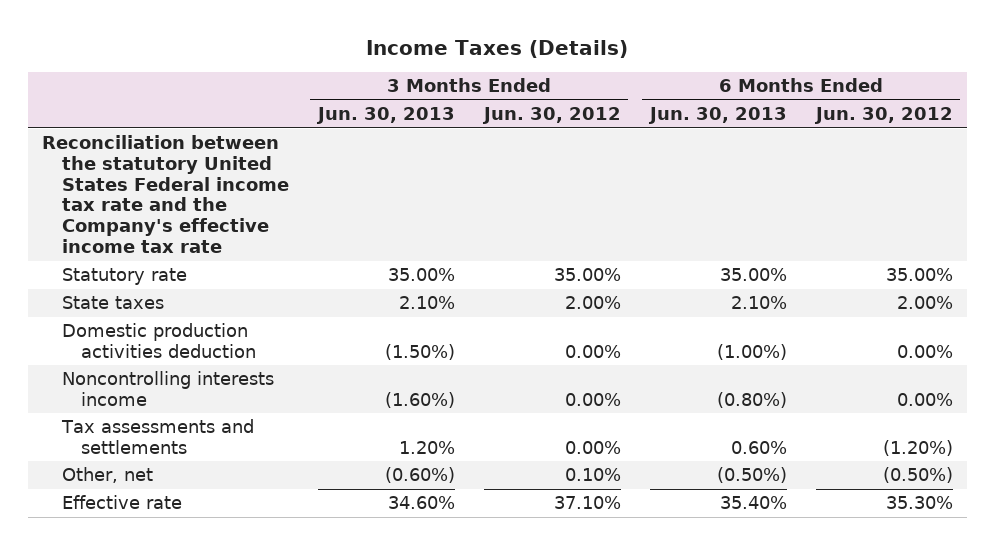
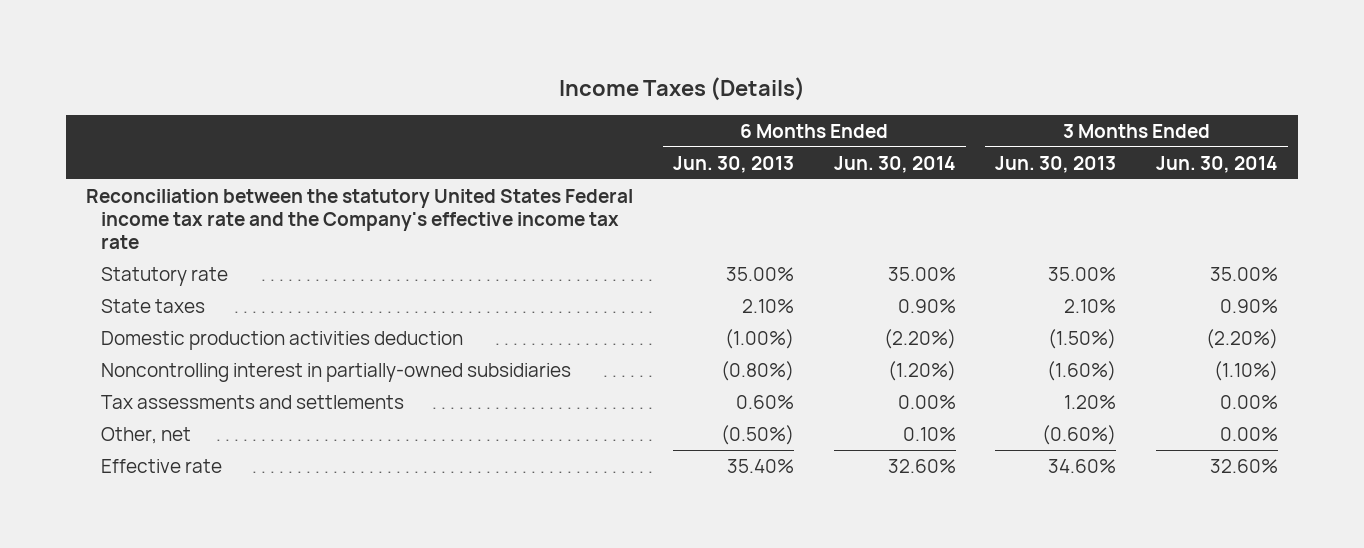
[481,106,621,124] Jun. 30, 2012 -> none
[813,106,953,124] Jun. 30, 2012 -> none
none -> [833,155,956,173] Jun. 30, 2014
none -> [1156,155,1279,173] Jun. 30, 2014
[61,371,274,406] Noncontrolling interests income -> [101,362,572,382] Noncontrolling interest in partially-owned subsidiaries

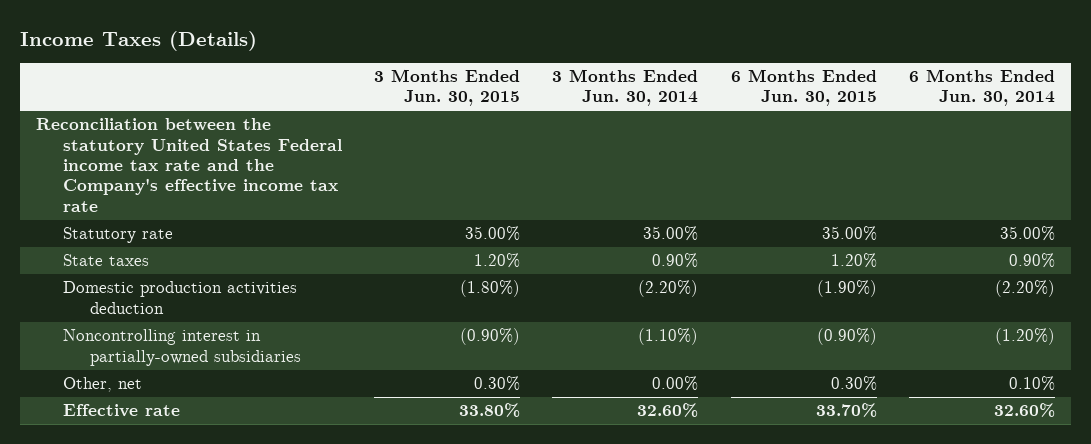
[672,155,794,173] Jun. 30, 2013 -> none
[995,155,1117,173] Jun. 30, 2013 -> none
none -> [373,69,520,107] 3 Months Ended Jun. 30, 2015
none -> [730,69,877,107] 6 Months Ended Jun. 30, 2015
[101,394,405,409] Tax assessments and settlements -> none

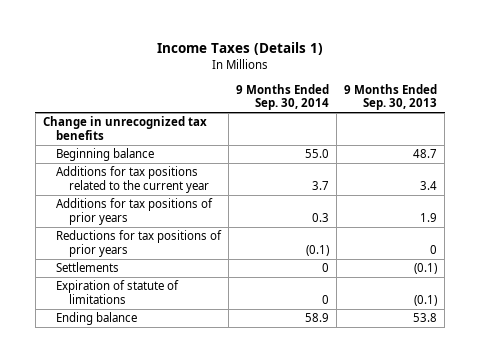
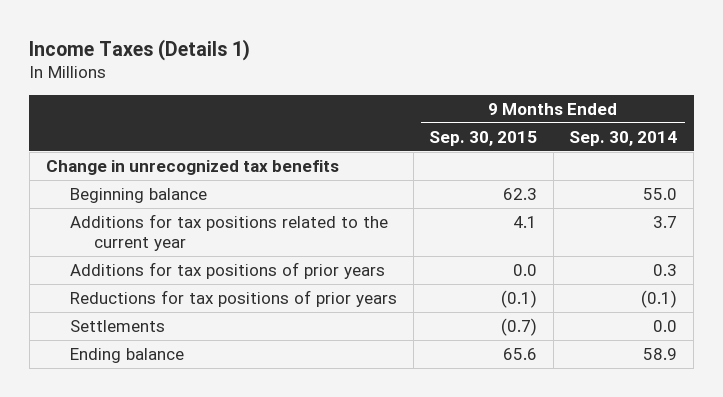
[344,83,438,111] 9 Months Ended Sep. 30, 2013 -> none
none -> [429,130,538,146] Sep. 30, 2015
[55,280,179,304] Expiration of statute of limitations -> none
[321,263,329,273] 0 -> [653,319,678,332] 0.0

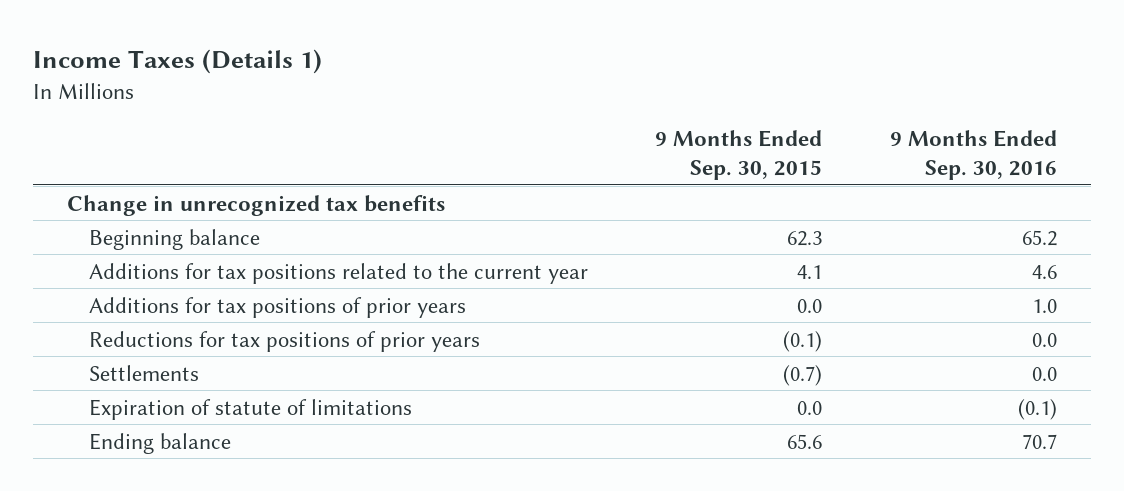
[569,130,678,146] Sep. 30, 2014 -> none
none -> [889,130,1057,180] 9 Months Ended Sep. 30, 2016
none -> [88,398,412,420] Expiration of statute of limitations

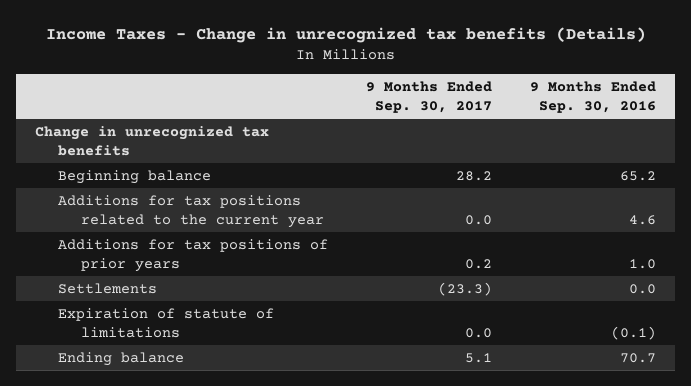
[33,49,323,75] Income Taxes (Details 1) -> [45,27,646,44] Income Taxes - Change in unrecognized tax benefits (Details)
[655,130,823,180] 9 Months Ended Sep. 30, 2015 -> none
none -> [366,80,493,114] 9 Months Ended Sep. 30, 2017
[88,330,480,352] Reductions for tax positions of prior years -> none

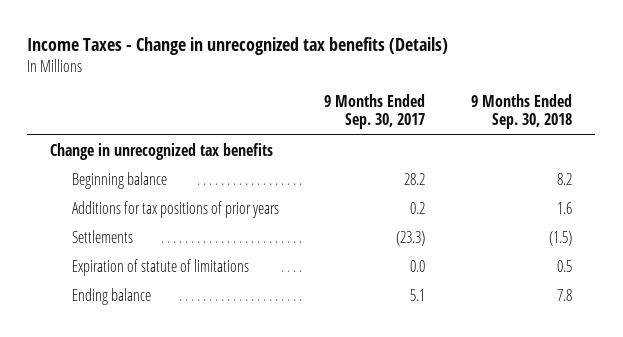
[530,80,657,114] 9 Months Ended Sep. 30, 2016 -> none
none -> [471,94,573,130] 9 Months Ended Sep. 30, 2018
[58,194,325,229] Additions for tax positions related to the current year -> none

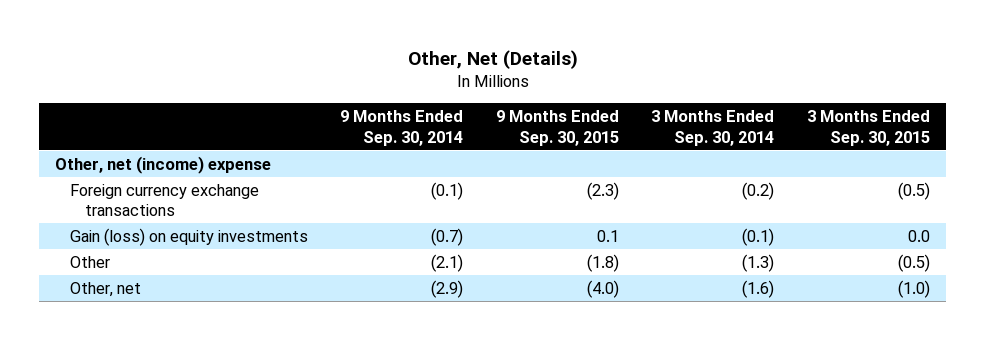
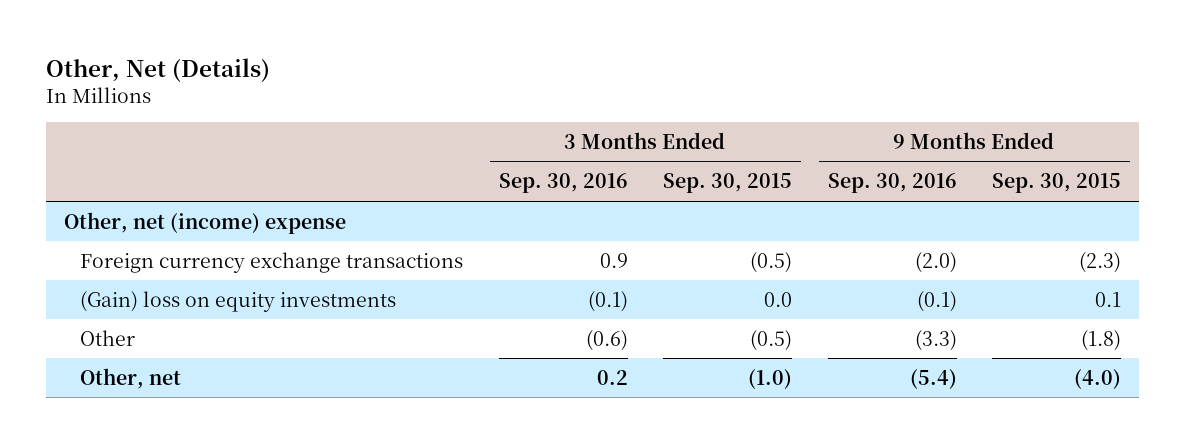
[340,110,464,146] 9 Months Ended Sep. 30, 2014 -> none
[651,110,775,146] 3 Months Ended Sep. 30, 2014 -> none
none -> [498,173,628,194] Sep. 30, 2016
none -> [827,173,957,194] Sep. 30, 2016
[69,227,308,246] Gain (loss) on equity investments -> [80,290,397,312] (Gain) loss on equity investments

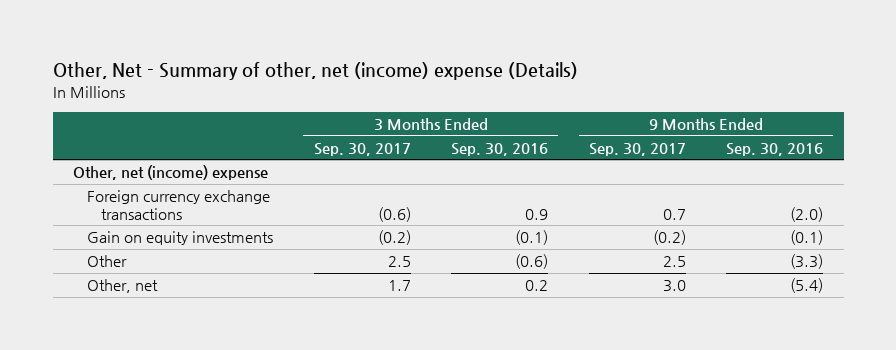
[46,57,271,82] Other, Net (Details) -> [52,62,578,81] Other, Net - Summary of other, net (income) expense (Details)
[663,173,793,194] Sep. 30, 2015 -> none
[992,173,1122,194] Sep. 30, 2015 -> none
none -> [313,142,411,156] Sep. 30, 2017
none -> [588,142,686,156] Sep. 30, 2017
[80,290,397,312] (Gain) loss on equity investments -> [86,231,273,246] Gain on equity investments

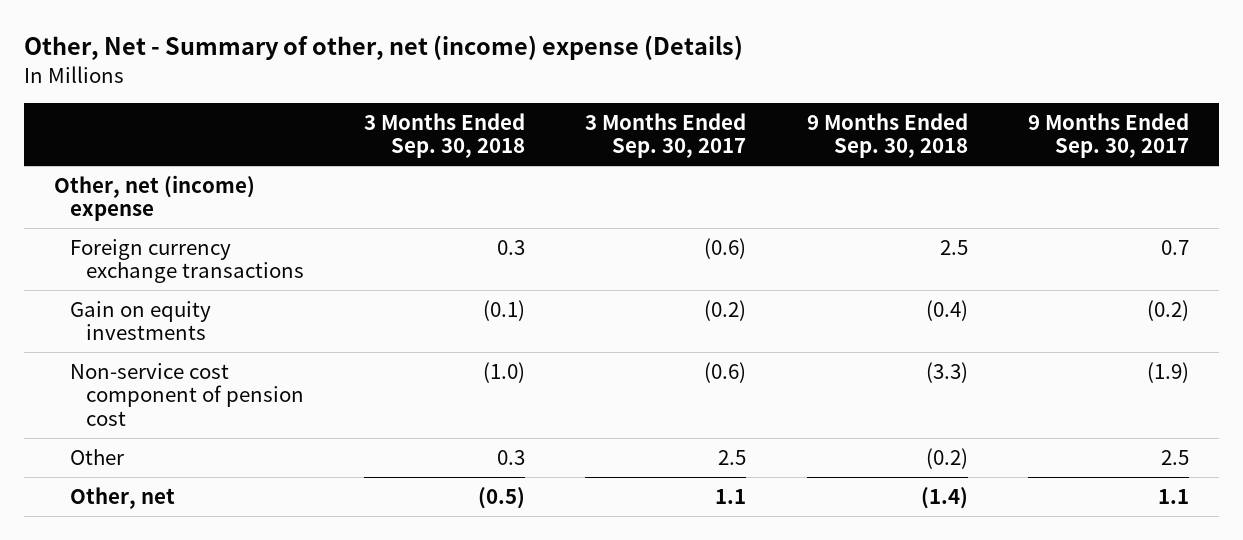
[451,142,549,156] Sep. 30, 2016 -> none
[726,142,824,156] Sep. 30, 2016 -> none
none -> [363,112,525,159] 3 Months Ended Sep. 30, 2018
none -> [806,112,968,159] 9 Months Ended Sep. 30, 2018
none -> [69,362,304,427] Non-service cost component of pension cost
[387,280,411,292] 1.7 -> [715,488,747,504] 1.1
[662,280,686,293] 3.0 -> [1158,488,1190,504] 1.1

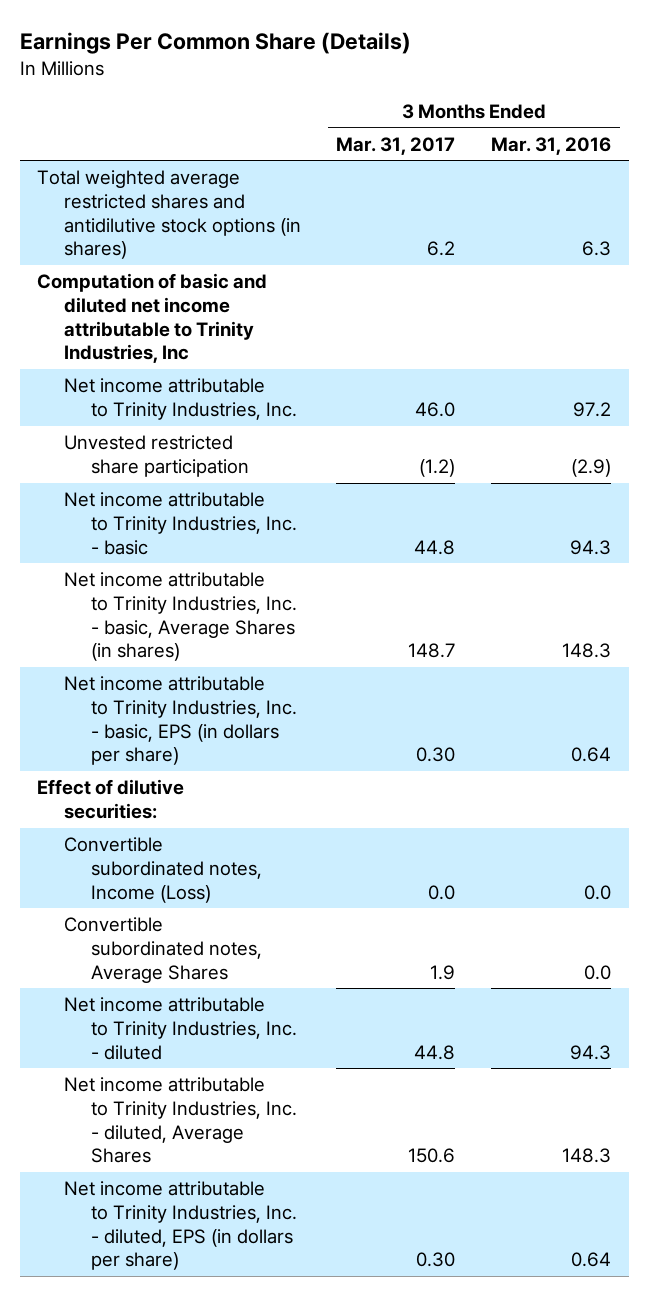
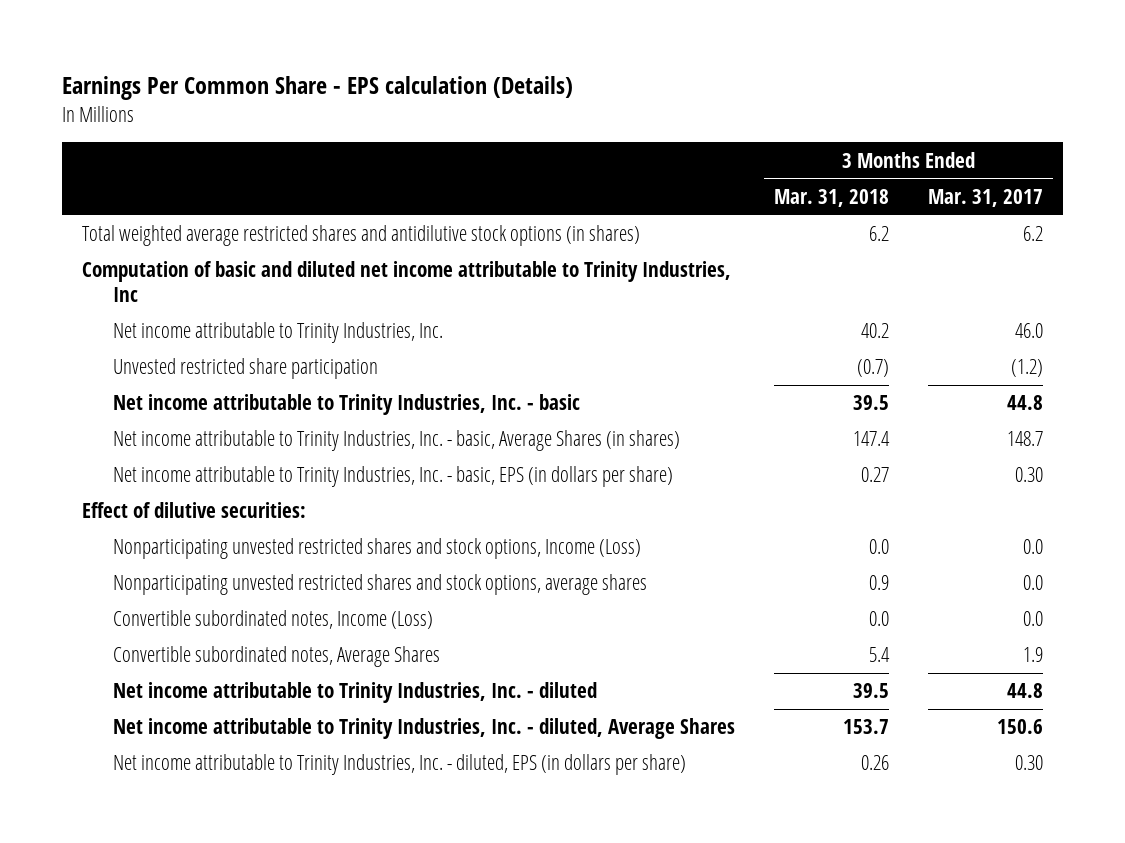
[19,32,411,55] Earnings Per Common Share (Details) -> [62,76,574,101] Earnings Per Common Share - EPS calculation (Details)
[490,136,611,155] Mar. 31, 2016 -> none
none -> [774,189,890,208] Mar. 31, 2018
none -> [113,538,642,560] Nonparticipating unvested restricted shares and stock options, Income (Loss)
none -> [113,574,648,596] Nonparticipating unvested restricted shares and stock options, average shares

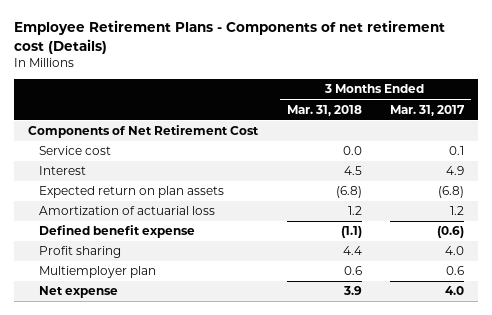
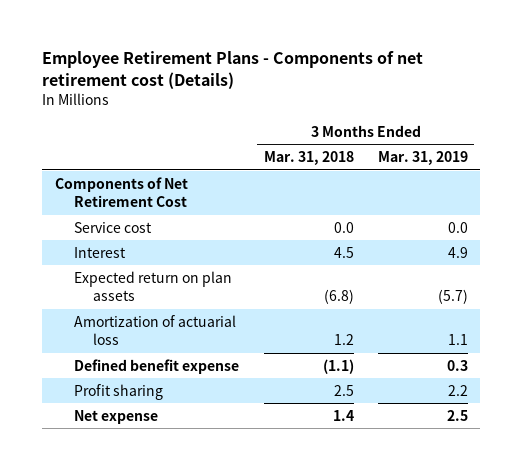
[390,104,466,116] Mar. 31, 2017 -> none
none -> [378,151,469,166] Mar. 31, 2019
[38,266,156,279] Multiemployer plan -> none
[342,246,362,256] 4.4 -> [333,384,354,396] 2.5
[342,286,362,296] 3.9 -> [332,409,354,421] 1.4

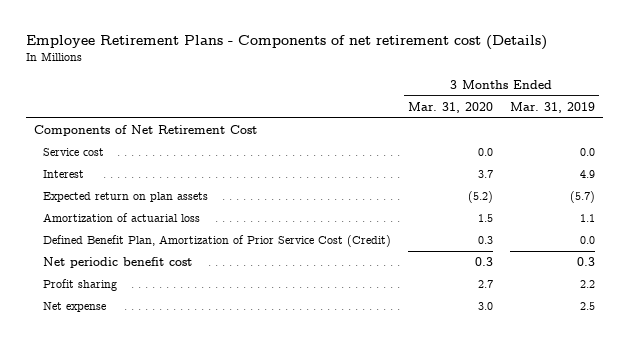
[263,151,354,166] Mar. 31, 2018 -> none
none -> [408,101,494,113] Mar. 31, 2020
none -> [43,235,392,248] Defined Benefit Plan, Amortization of Prior Service Cost (Credit)
[73,358,239,374] Defined benefit expense -> [43,257,193,269] Net periodic benefit cost

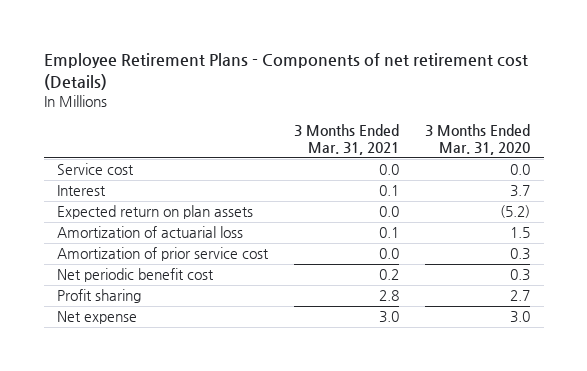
[509,101,595,113] Mar. 31, 2019 -> none
none -> [294,123,400,156] 3 Months Ended Mar. 31, 2021
[34,125,258,137] Components of Net Retirement Cost -> none
[43,235,392,248] Defined Benefit Plan, Amortization of Prior Service Cost (Credit) -> [56,247,269,262] Amortization of prior service cost

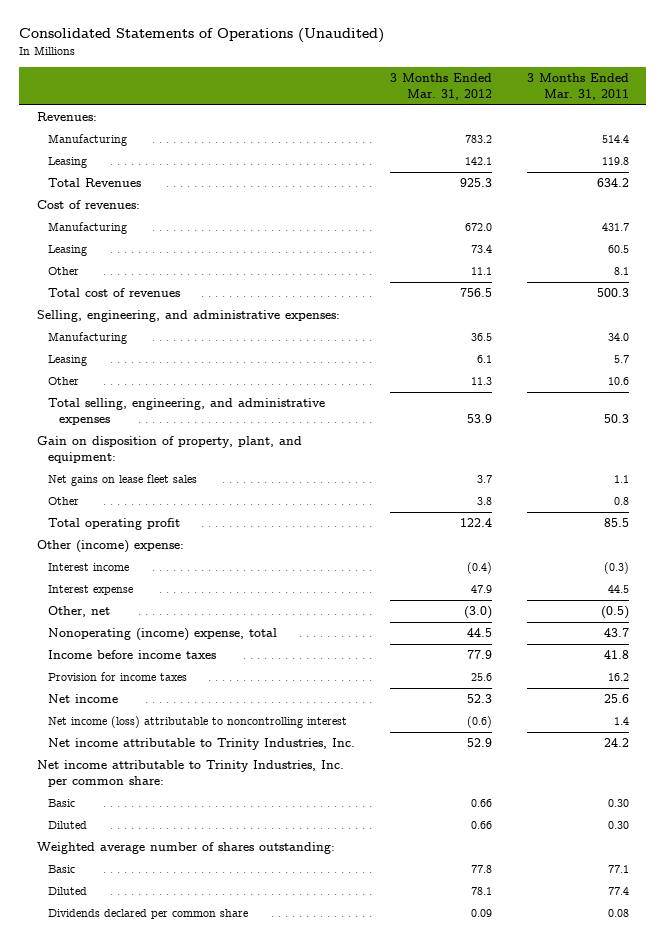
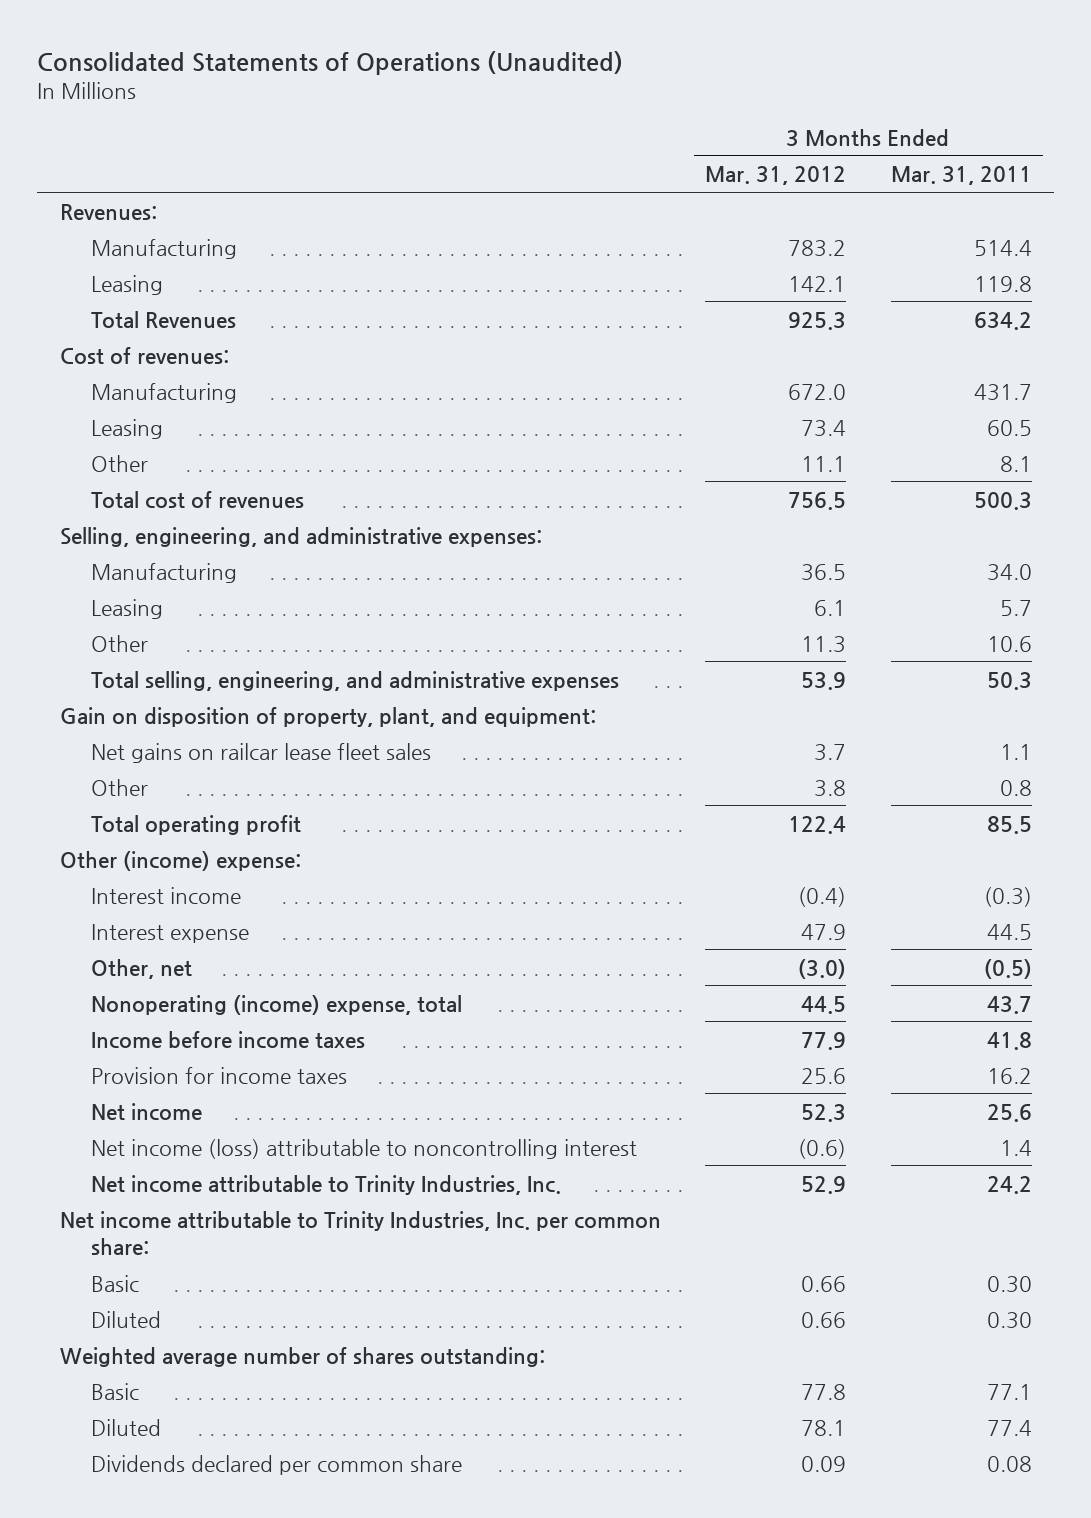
[47,474,197,487] Net gains on lease fleet sales -> [91,742,432,763] Net gains on railcar lease fleet sales

